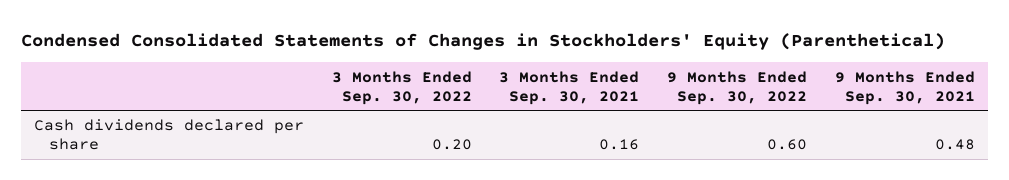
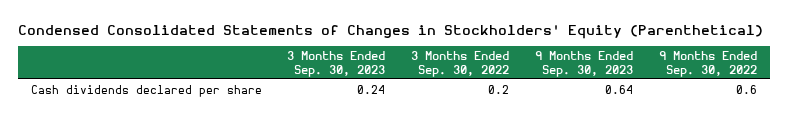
[499,70,640,105] 3 Months Ended Sep. 30, 2021 -> none
[834,70,975,105] 9 Months Ended Sep. 30, 2021 -> none
none -> [287,50,386,77] 3 Months Ended Sep. 30, 2023
none -> [535,50,634,77] 9 Months Ended Sep. 30, 2023
[431,139,472,151] 0.20 -> [488,84,510,94] 0.2
[767,139,808,151] 0.60 -> [736,84,758,94] 0.6

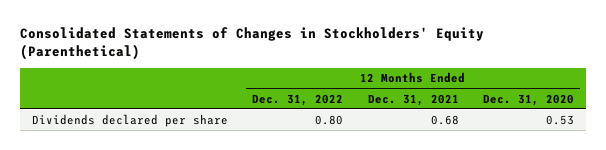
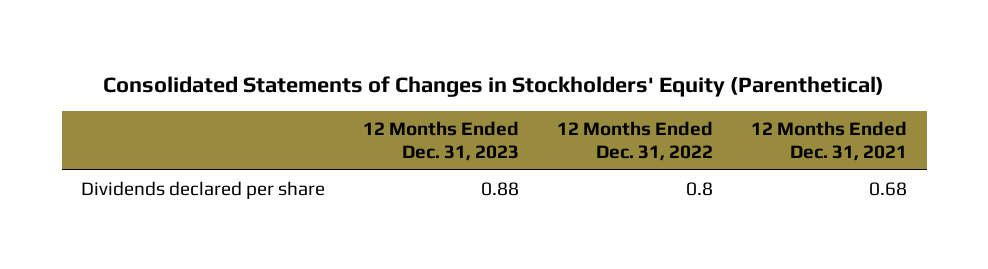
[482,93,574,106] Dec. 31, 2020 -> none
none -> [363,120,520,162] 12 Months Ended Dec. 31, 2023
[315,115,344,126] 0.80 -> [686,182,714,197] 0.8

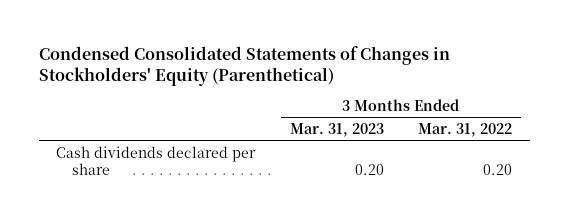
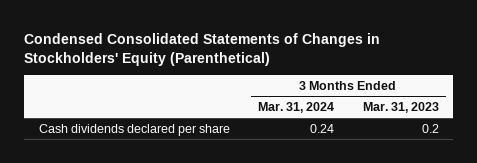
[418,123,513,138] Mar. 31, 2022 -> none
none -> [258,102,335,114] Mar. 31, 2024
[354,164,384,176] 0.20 -> [421,123,439,133] 0.2

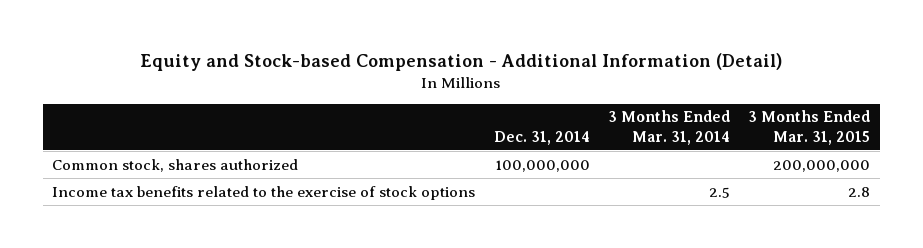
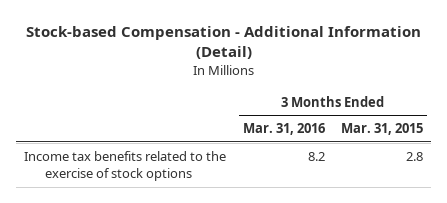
[140,53,783,72] Equity and Stock-based Compensation - Additional Information (Detail) -> [25,25,421,60] Stock-based Compensation - Additional Information (Detail)
[493,130,590,145] Dec. 31, 2014 -> none
[607,110,730,145] 3 Months Ended Mar. 31, 2014 -> none
none -> [242,123,325,136] Mar. 31, 2016
[52,158,299,172] Common stock, shares authorized -> none

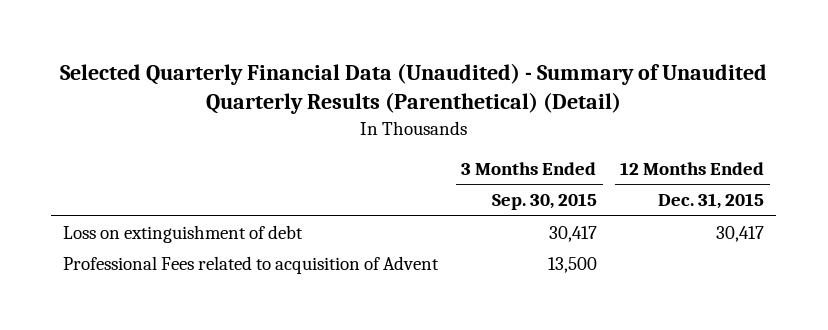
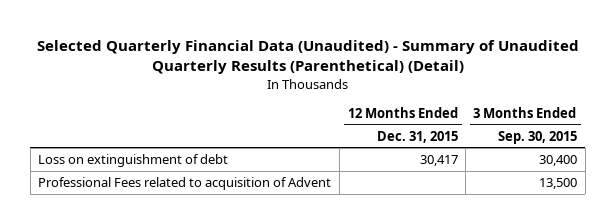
[548,225,597,242] 30,417 -> [538,155,577,167] 30,400

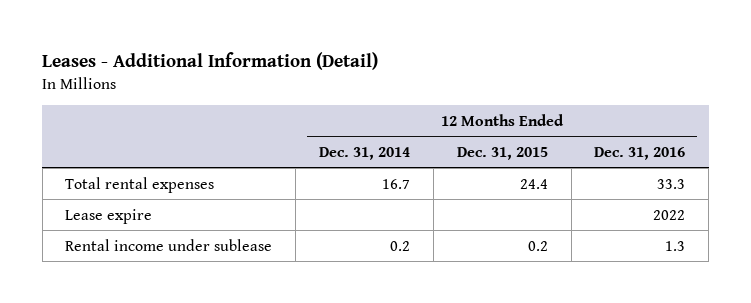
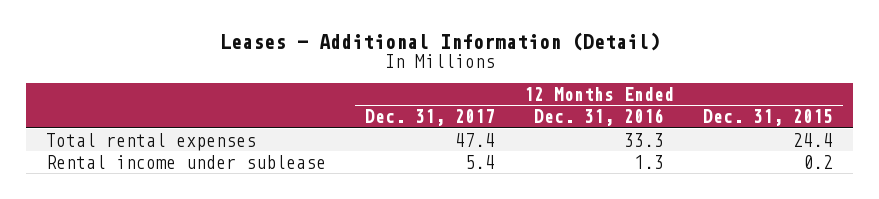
[319,146,411,160] Dec. 31, 2014 -> none
none -> [365,109,496,127] Dec. 31, 2017
[65,208,153,224] Lease expire -> none

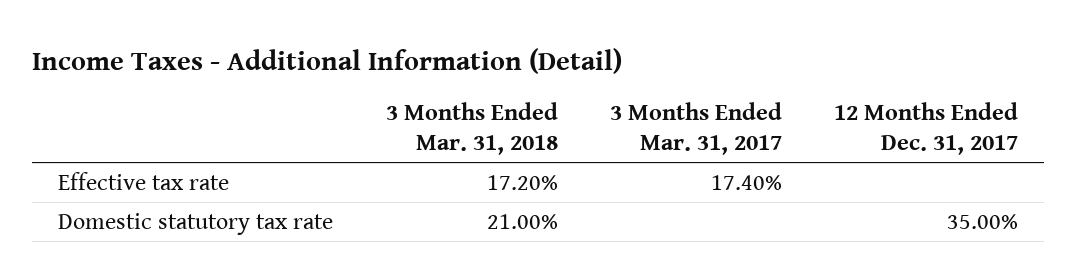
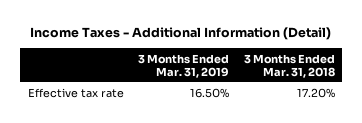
[609,102,782,156] 3 Months Ended Mar. 31, 2017 -> none
[833,102,1018,156] 12 Months Ended Dec. 31, 2017 -> none
none -> [138,53,230,78] 3 Months Ended Mar. 31, 2019
[58,212,334,235] Domestic statutory tax rate -> none

